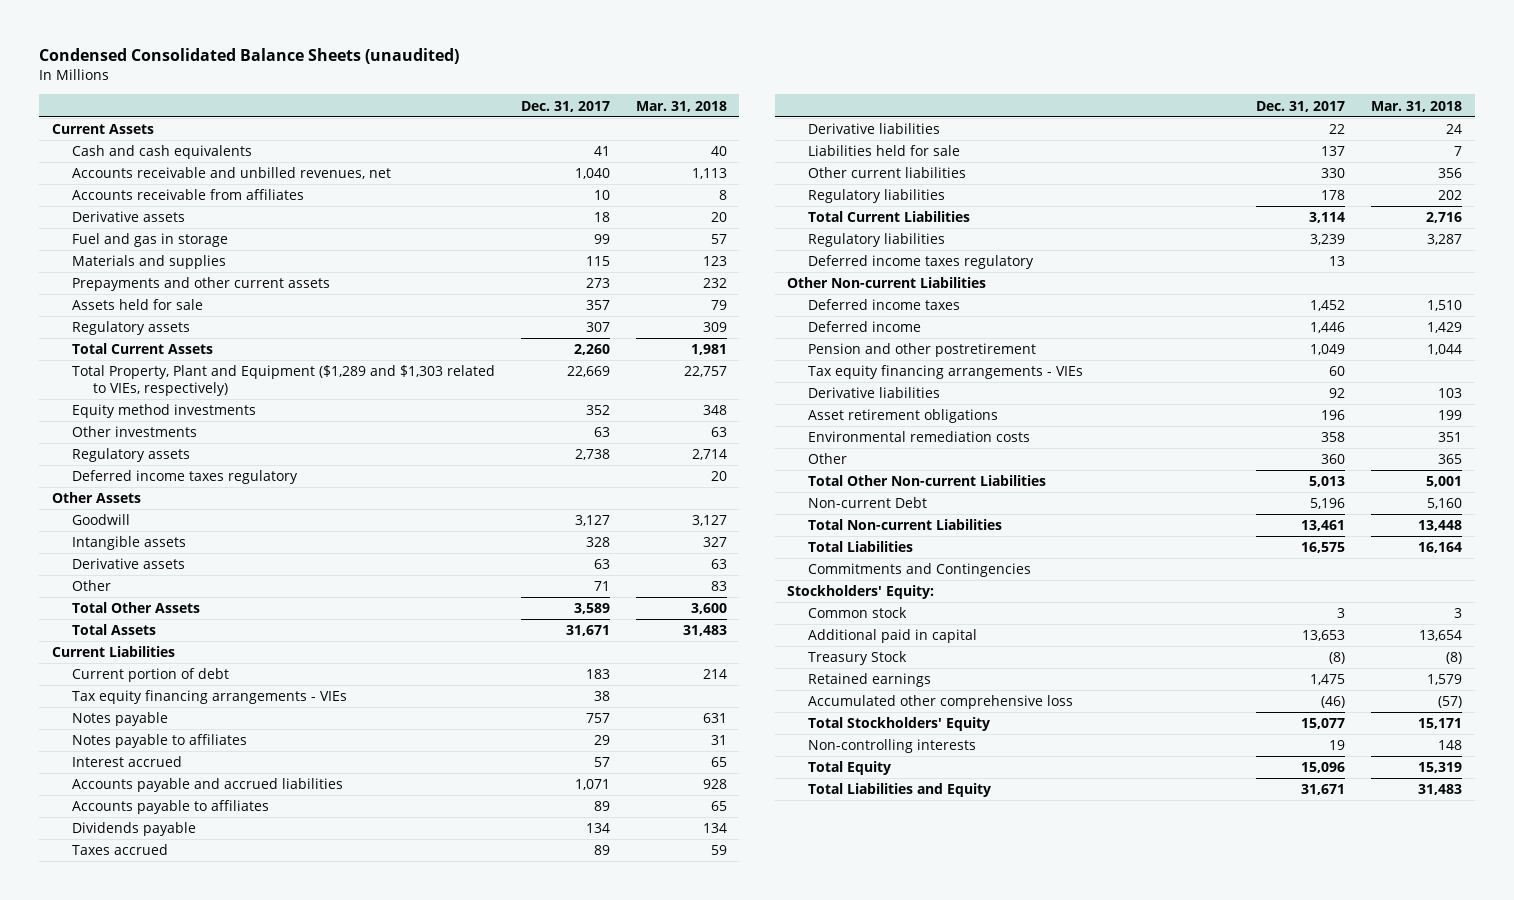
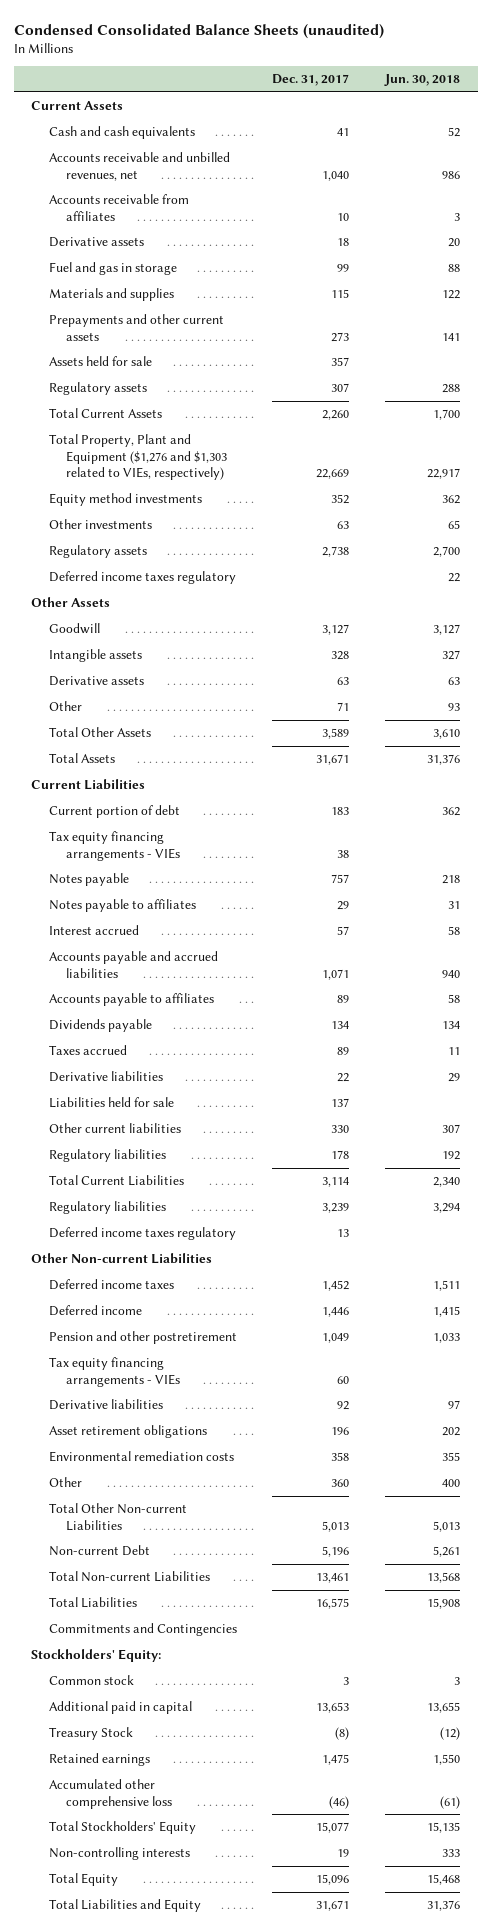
[635,100,727,112] Mar. 31, 2018 -> none
none -> [383,74,460,87] Jun. 30, 2018
[72,365,496,397] Total Property, Plant and Equipment ($1,289 and $1,303 related to VIEs, respectively) -> [48,434,227,481] Total Property, Plant and Equipment ($1,276 and $1,303 related to VIEs, respectively)

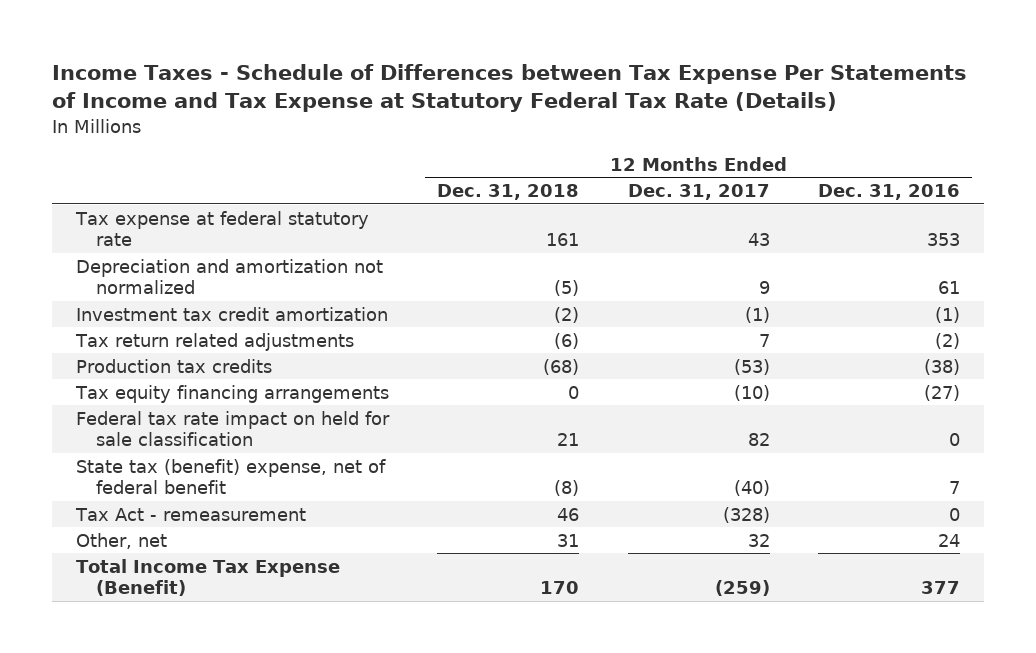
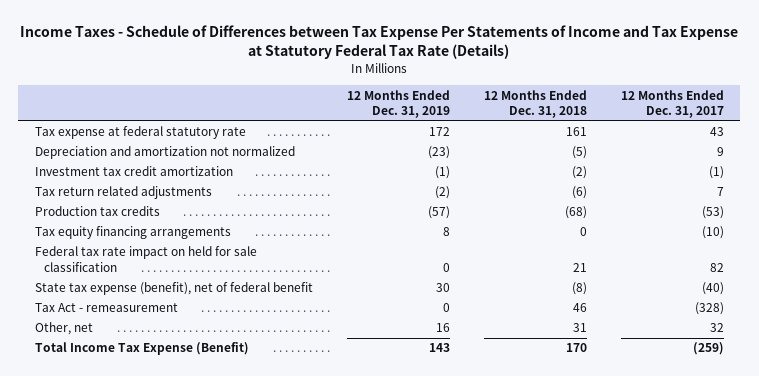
[818,184,961,201] Dec. 31, 2016 -> none
none -> [347,89,451,119] 12 Months Ended Dec. 31, 2019
[76,458,387,495] State tax (benefit) expense, net of federal benefit -> [35,282,314,296] State tax expense (benefit), net of federal benefit

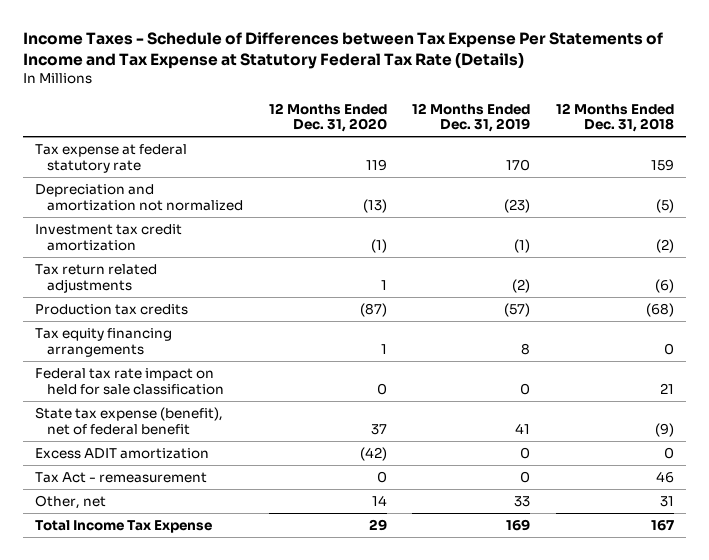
[620,89,724,119] 12 Months Ended Dec. 31, 2017 -> none
none -> [268,102,387,133] 12 Months Ended Dec. 31, 2020
[429,127,451,137] 172 -> [506,158,531,171] 170
[565,127,587,137] 161 -> [650,158,674,171] 159
[436,283,451,293] 30 -> [515,422,531,434] 41
[571,282,587,296] (8) -> [654,422,674,437] (9)
none -> [35,447,210,459] Excess ADIT amortization
[436,323,451,333] 16 -> [514,495,531,507] 33
[35,342,250,356] Total Income Tax Expense (Benefit) -> [35,519,213,533] Total Income Tax Expense
[429,343,451,353] 143 -> [506,518,531,531] 169
[565,343,587,353] 170 -> [650,519,674,531] 167

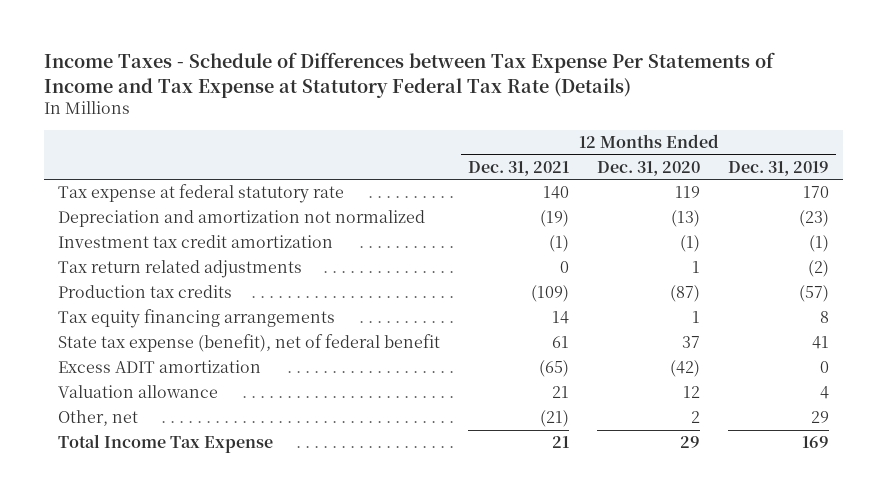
[555,102,674,133] 12 Months Ended Dec. 31, 2018 -> none
none -> [468,160,570,176] Dec. 31, 2021
[35,367,225,395] Federal tax rate impact on held for sale classification -> none
[35,471,208,483] Tax Act - remeasurement -> none
none -> [57,385,218,399] Valuation allowance
[371,494,387,506] 14 -> [691,411,701,424] 2
[514,495,531,507] 33 -> [811,411,830,424] 29

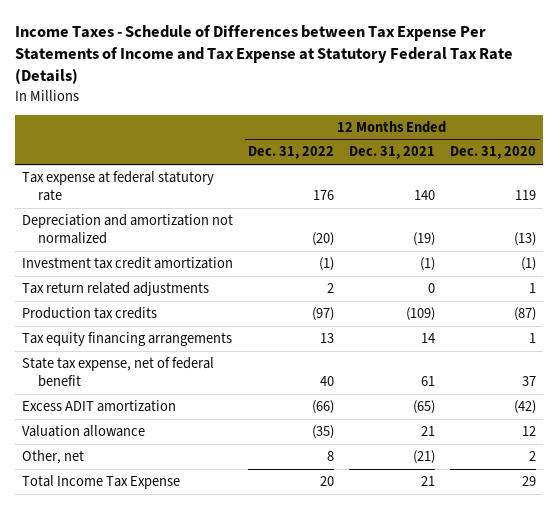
[728,160,830,176] Dec. 31, 2019 -> none
none -> [248,146,335,160] Dec. 31, 2022
[57,334,440,353] State tax expense (benefit), net of federal benefit -> [22,356,215,388] State tax expense, net of federal benefit

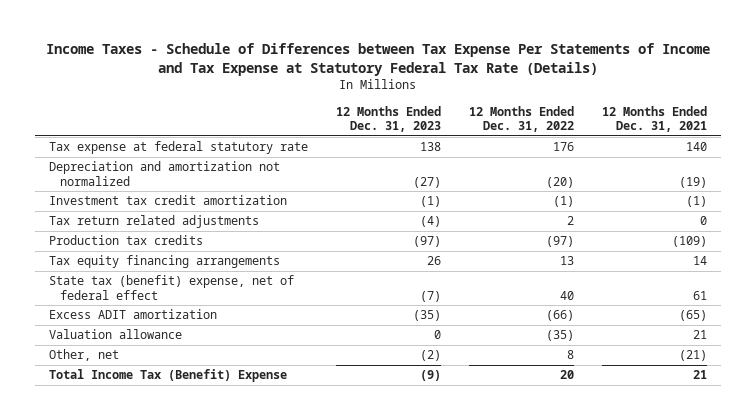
[449,146,536,160] Dec. 31, 2020 -> none
none -> [335,105,441,133] 12 Months Ended Dec. 31, 2023
[22,356,215,388] State tax expense, net of federal benefit -> [49,275,295,300] State tax (benefit) expense, net of federal effect
[22,474,181,489] Total Income Tax Expense -> [49,369,288,383] Total Income Tax (Benefit) Expense

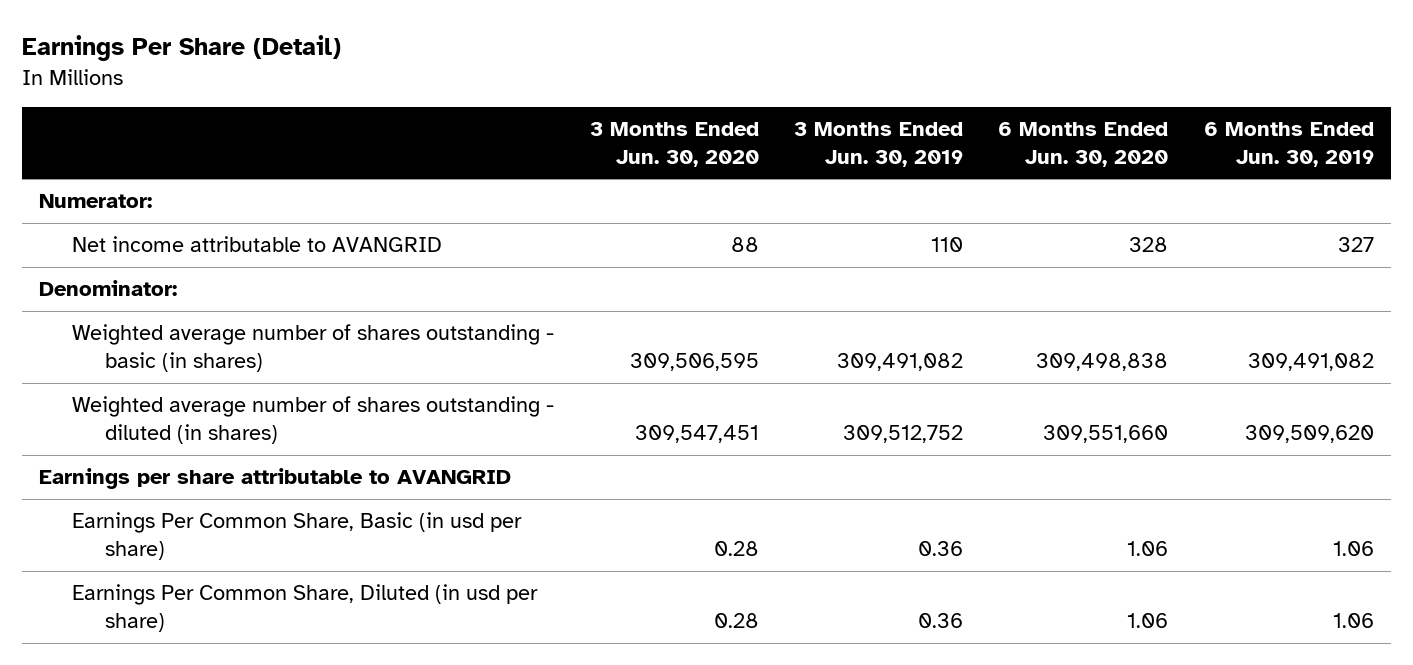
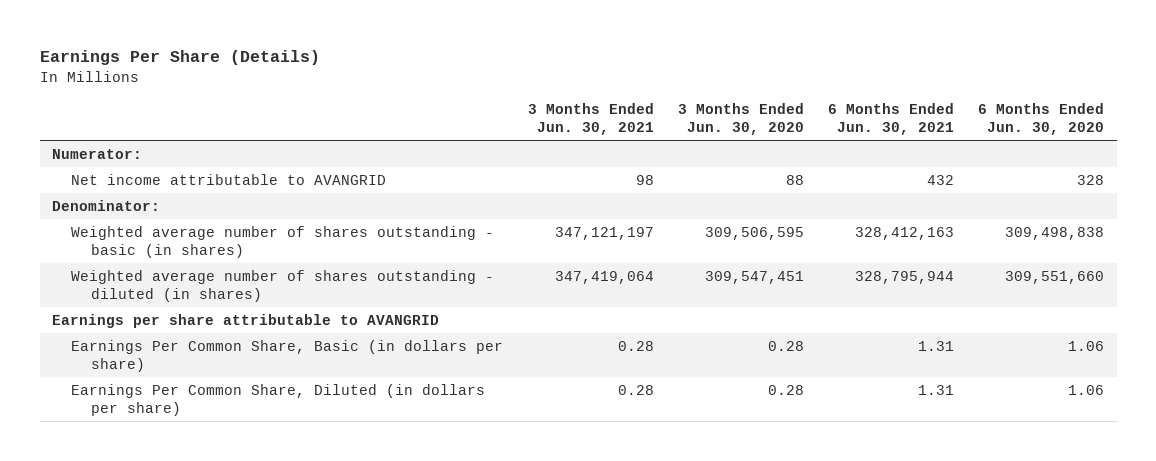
[21,35,341,62] Earnings Per Share (Detail) -> [39,50,320,66] Earnings Per Share (Details)
[793,122,963,167] 3 Months Ended Jun. 30, 2019 -> none
[1203,122,1374,167] 6 Months Ended Jun. 30, 2019 -> none
none -> [527,103,654,136] 3 Months Ended Jun. 30, 2021
none -> [828,103,955,136] 6 Months Ended Jun. 30, 2021
[72,512,523,561] Earnings Per Common Share, Basic (in usd per share) -> [71,339,504,372] Earnings Per Common Share, Basic (in dollars per share)
[72,584,539,633] Earnings Per Common Share, Diluted (in usd per share) -> [71,383,486,416] Earnings Per Common Share, Diluted (in dollars per share)

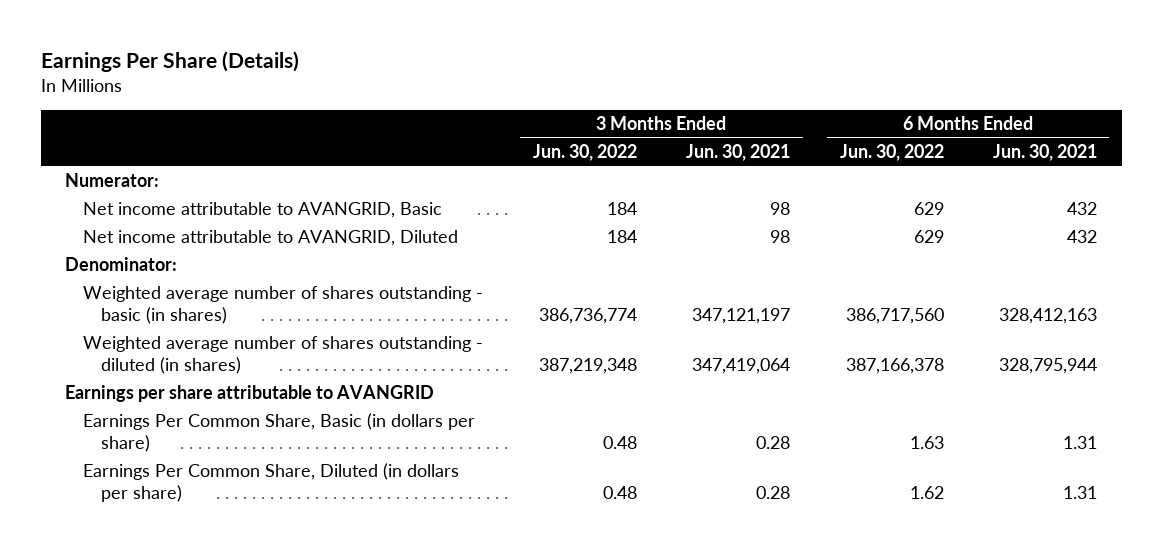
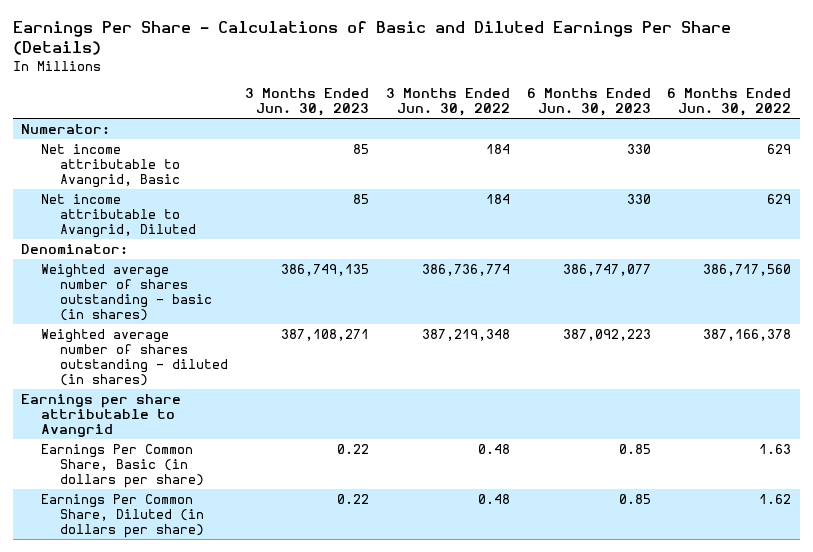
[40,51,299,73] Earnings Per Share (Details) -> [13,21,732,56] Earnings Per Share - Calculations of Basic and Diluted Earnings Per Share (Details)
[686,144,791,162] Jun. 30, 2021 -> none
[993,144,1098,162] Jun. 30, 2021 -> none
none -> [245,88,370,117] 3 Months Ended Jun. 30, 2023
none -> [526,88,651,117] 6 Months Ended Jun. 30, 2023
[83,202,443,219] Net income attributable to AVANGRID, Basic -> [40,143,181,188] Net income attributable to Avangrid, Basic
[83,230,459,247] Net income attributable to AVANGRID, Diluted -> [40,193,197,238] Net income attributable to Avangrid, Diluted
[65,385,435,403] Earnings per share attributable to AVANGRID -> [21,393,182,437] Earnings per share attributable to Avangrid

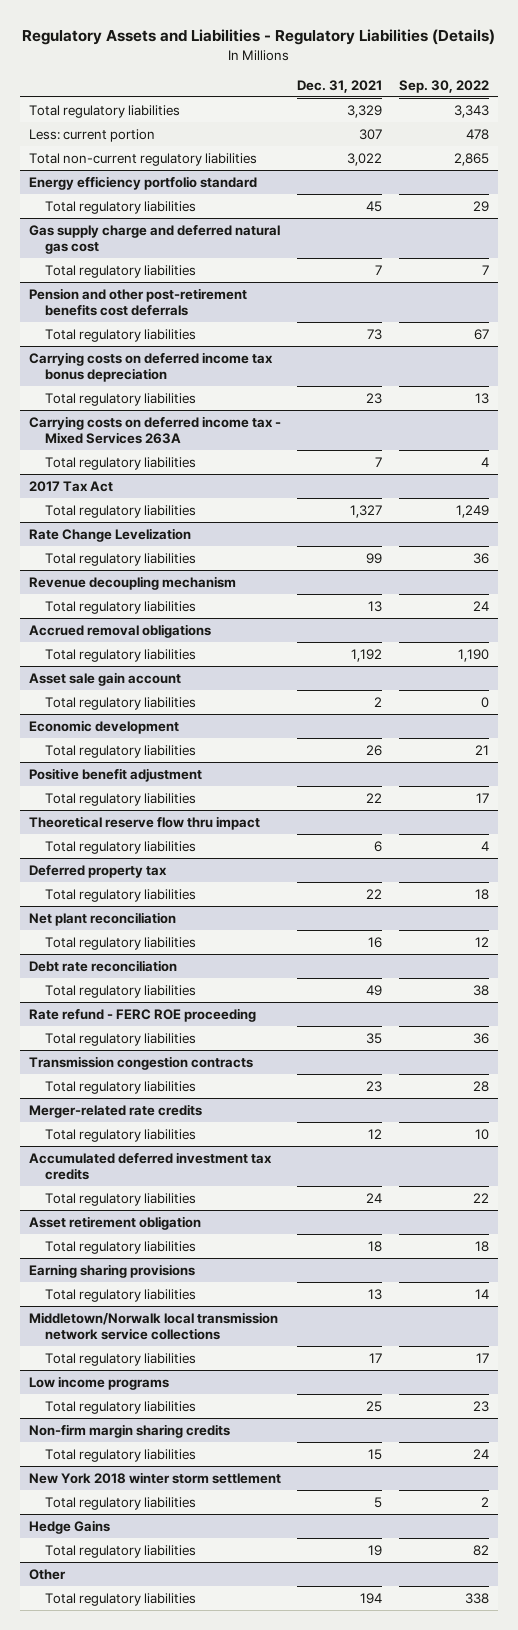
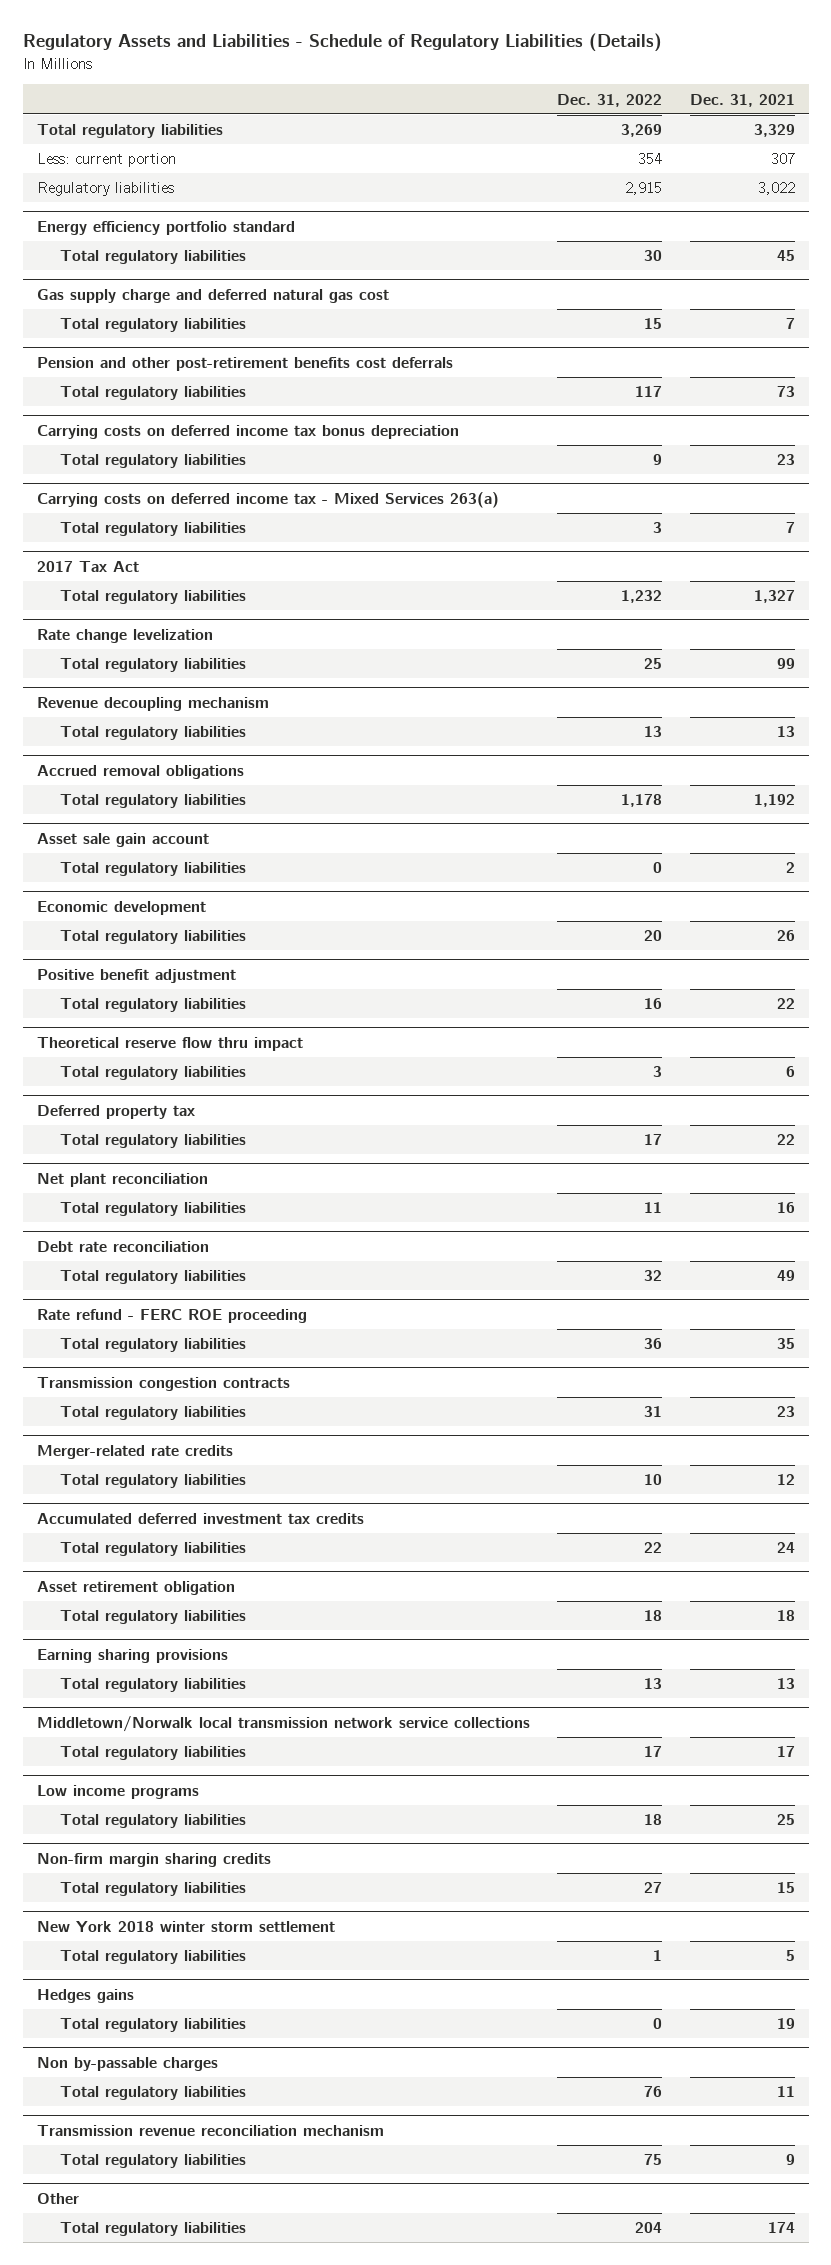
[21,29,495,46] Regulatory Assets and Liabilities - Regulatory Liabilities (Details) -> [22,33,662,53] Regulatory Assets and Liabilities - Schedule of Regulatory Liabilities (Details)
[399,79,490,93] Sep. 30, 2022 -> none
none -> [557,93,663,107] Dec. 31, 2022
[28,152,257,166] Total non-current regulatory liabilities -> [36,182,174,197] Regulatory liabilities
[28,415,281,444] Carrying costs on deferred income tax - Mixed Services 263A -> [36,491,499,508] Carrying costs on deferred income tax - Mixed Services 263(a)
[28,527,191,542] Rate Change Levelization -> [36,628,213,643] Rate change levelization
[28,1519,110,1534] Hedge Gains -> [36,1988,134,2003] Hedges gains
none -> [36,2056,218,2071] Non by-passable charges
none -> [59,2086,246,2101] Total regulatory liabilities
none -> [36,2124,384,2136] Transmission revenue reconciliation mechanism
none -> [59,2154,246,2169] Total regulatory liabilities
[360,1592,383,1604] 194 -> [767,2222,795,2234] 174

